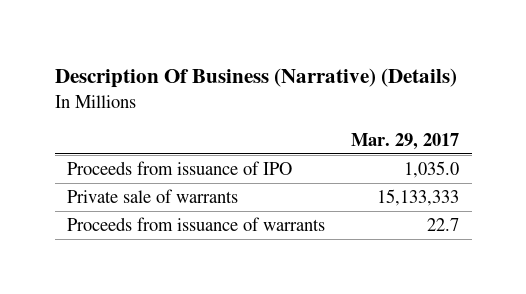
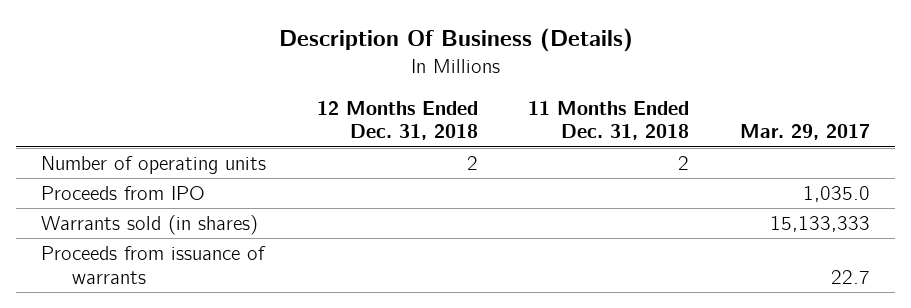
[54,68,457,89] Description Of Business (Narrative) (Details) -> [278,28,633,53] Description Of Business (Details)
none -> [316,100,478,141] 12 Months Ended Dec. 31, 2018
none -> [528,100,690,141] 11 Months Ended Dec. 31, 2018
none -> [41,155,267,174] Number of operating units
[67,160,293,175] Proceeds from issuance of IPO -> [41,185,206,200] Proceeds from IPO
[67,188,239,203] Private sale of warrants -> [41,214,259,235] Warrants sold (in shares)

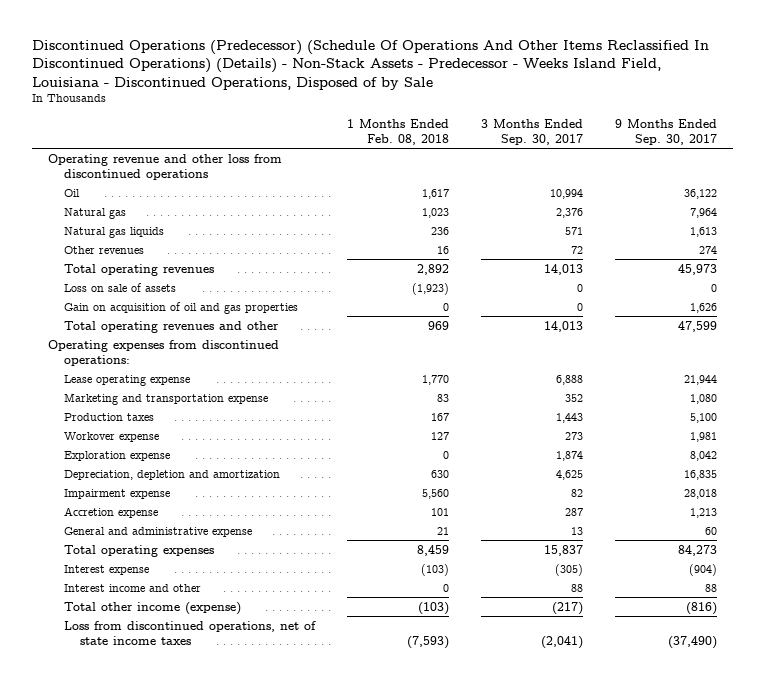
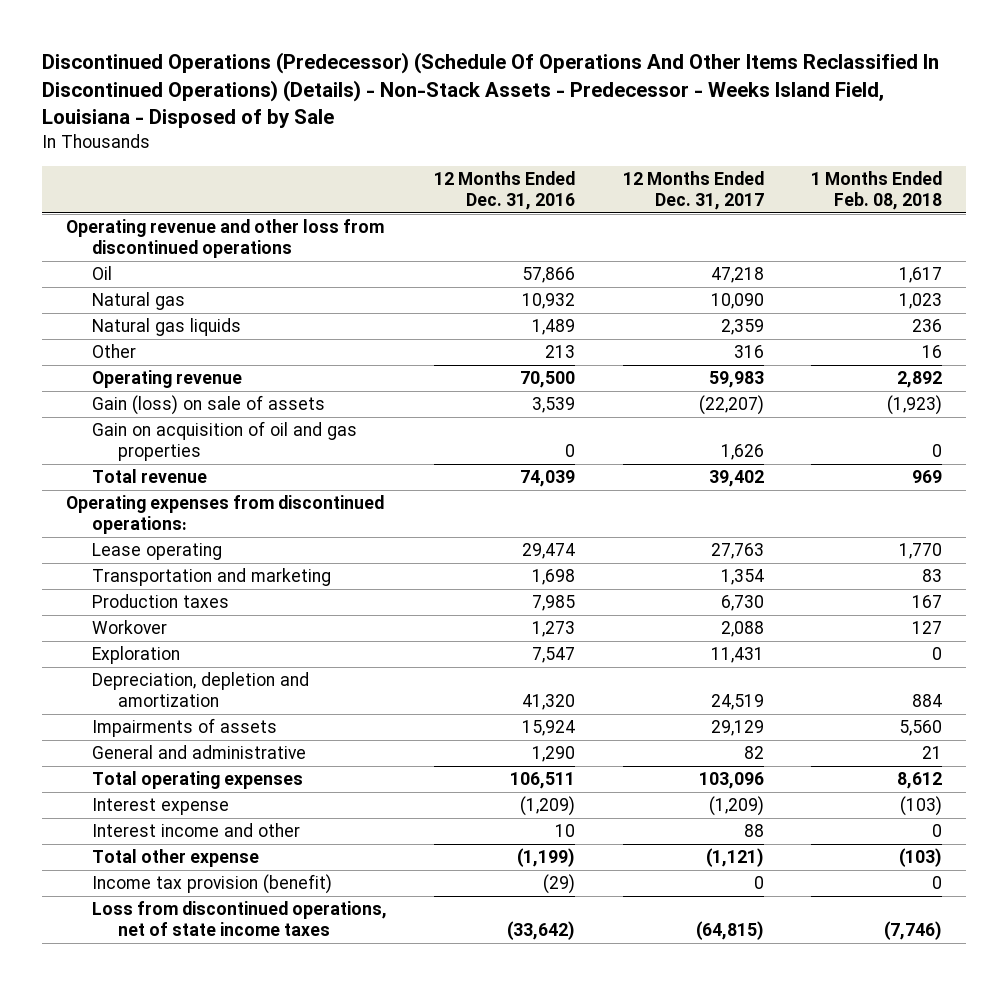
[31,40,709,90] Discontinued Operations (Predecessor) (Schedule Of Operations And Other Items Reclassified In Discontinued Operations) (Details) - Non-Stack Assets - Predecessor - Weeks Island Field, Louisiana - Discontinued Operations, Disposed of by Sale -> [42,52,940,129] Discontinued Operations (Predecessor) (Schedule Of Operations And Other Items Reclassified In Discontinued Operations) (Details) - Non-Stack Assets - Predecessor - Weeks Island Field, Louisiana - Disposed of by Sale
[480,118,583,145] 3 Months Ended Sep. 30, 2017 -> none
[614,118,717,145] 9 Months Ended Sep. 30, 2017 -> none
none -> [434,171,576,210] 12 Months Ended Dec. 31, 2016
none -> [622,171,764,210] 12 Months Ended Dec. 31, 2017
[63,245,144,254] Other revenues -> [91,344,136,359] Other
[63,263,214,276] Total operating revenues -> [91,370,242,389] Operating revenue
[63,282,176,292] Loss on sale of assets -> [91,395,325,416] Gain (loss) on sale of assets
[63,320,279,333] Total operating revenues and other -> [91,469,207,484] Total revenue
[63,374,190,386] Lease operating expense -> [91,543,222,561] Lease operating
[63,392,268,405] Marketing and transportation expense -> [91,568,331,587] Transportation and marketing
[63,506,158,518] Accretion expense -> none
[63,431,159,442] Workover expense -> [91,620,167,635] Workover
[63,450,170,461] Exploration expense -> [91,646,180,665] Exploration
[430,469,449,478] 630 -> [912,694,943,708] 884
[63,488,170,499] Impairment expense -> [91,718,277,738] Impairments of assets
[63,526,252,537] General and administrative expense -> [91,745,306,760] General and administrative
[416,544,449,556] 8,459 -> [897,772,943,790] 8,612
[63,601,241,615] Total other income (expense) -> [91,849,259,868] Total other expense
none -> [91,874,332,895] Income tax provision (benefit)
[406,635,449,649] (7,593) -> [884,921,943,941] (7,746)

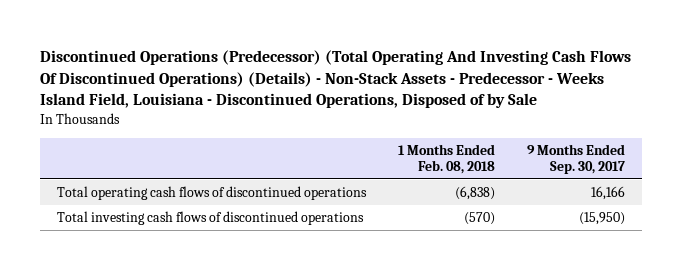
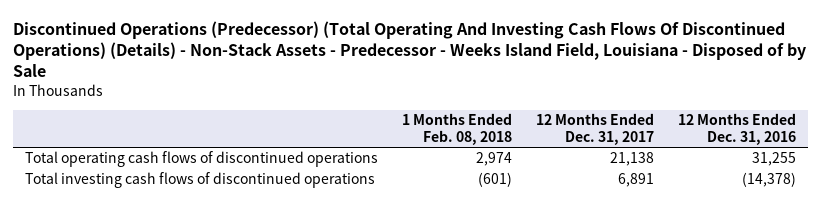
[40,49,632,109] Discontinued Operations (Predecessor) (Total Operating And Investing Cash Flows Of Discontinued Operations) (Details) - Non-Stack Assets - Predecessor - Weeks Island Field, Louisiana - Discontinued Operations, Disposed of by Sale -> [13,20,807,78] Discontinued Operations (Predecessor) (Total Operating And Investing Cash Flows Of Discontinued Operations) (Details) - Non-Stack Assets - Predecessor - Weeks Island Field, Louisiana - Disposed of by Sale
[527,143,626,175] 9 Months Ended Sep. 30, 2017 -> none
none -> [535,113,654,146] 12 Months Ended Dec. 31, 2017
none -> [677,113,796,146] 12 Months Ended Dec. 31, 2016
[454,186,495,201] (6,838) -> [476,152,513,167] 2,974
[463,212,495,226] (570) -> [478,172,513,188] (601)

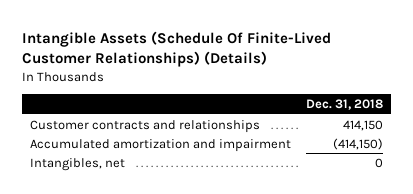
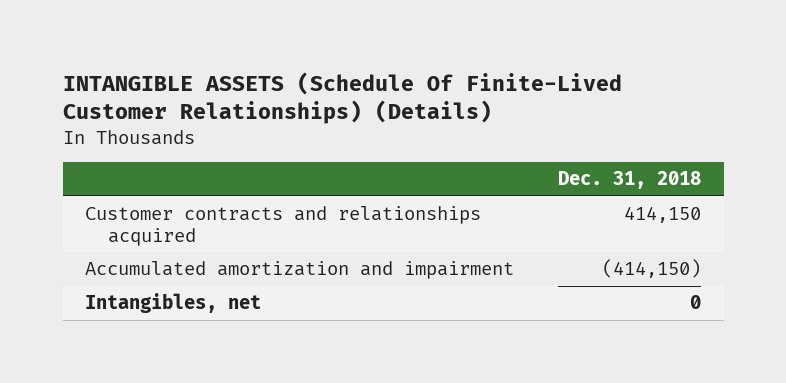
[22,30,332,68] Intangible Assets (Schedule Of Finite-Lived Customer Relationships) (Details) -> [62,71,622,125] INTANGIBLE ASSETS (Schedule Of Finite-Lived Customer Relationships) (Details)
[29,119,260,133] Customer contracts and relationships -> [84,206,481,246] Customer contracts and relationships acquired

